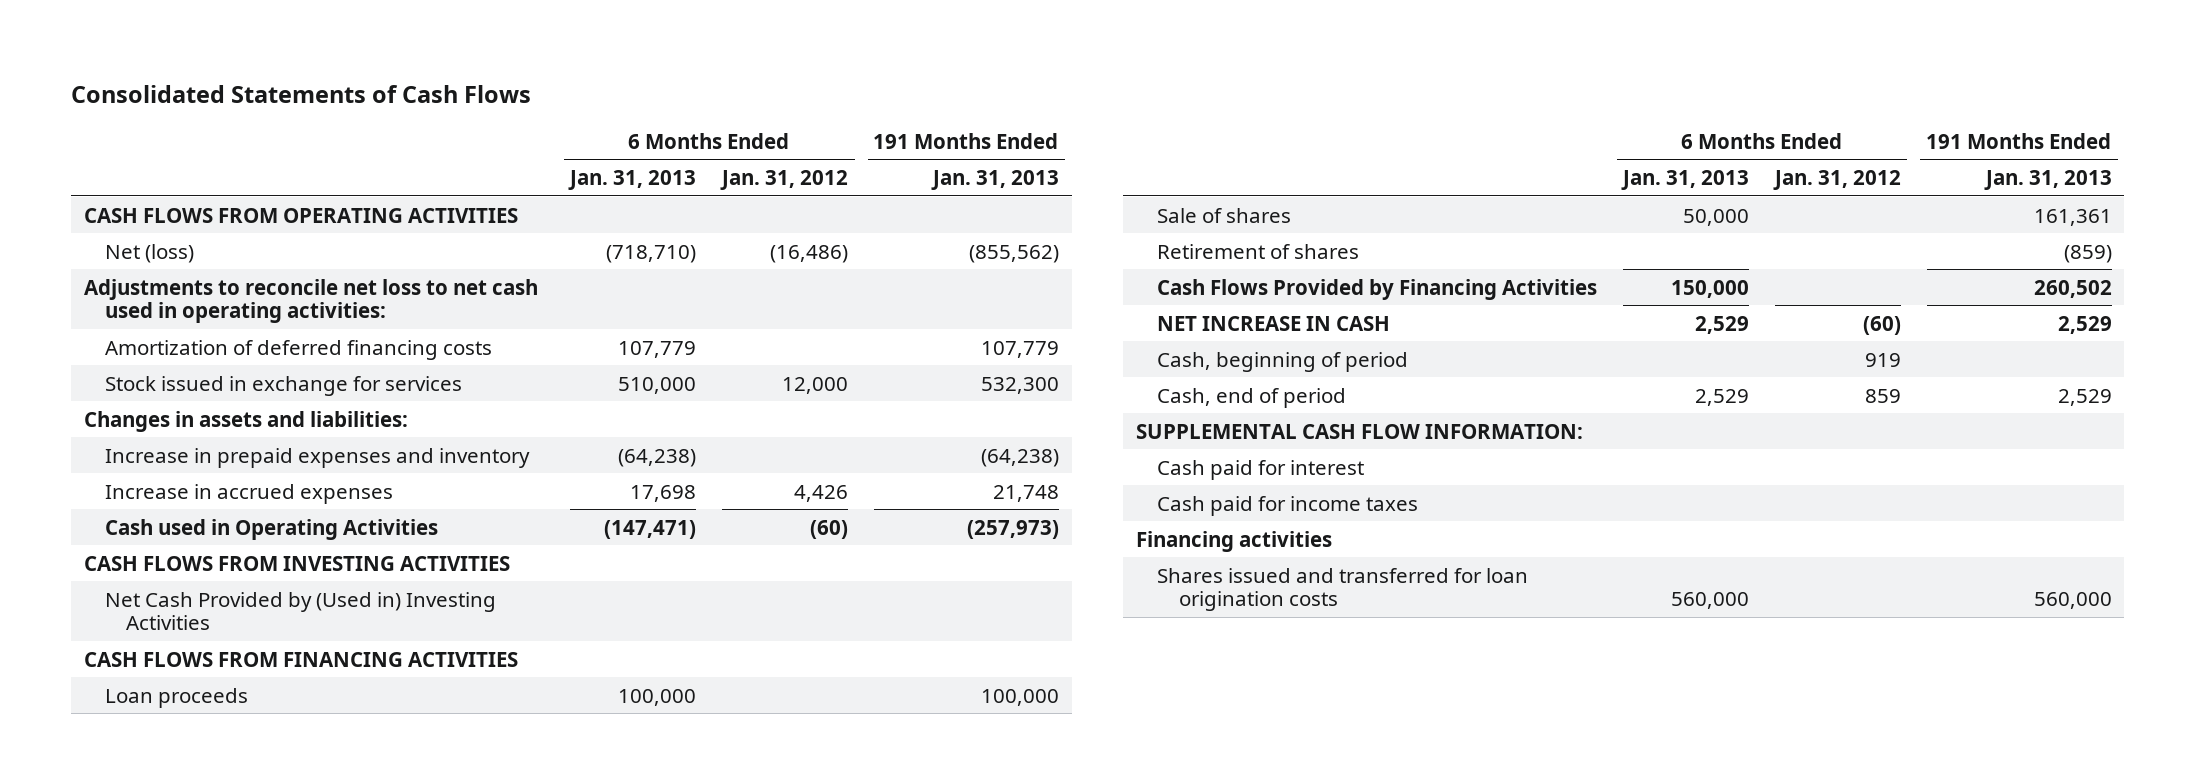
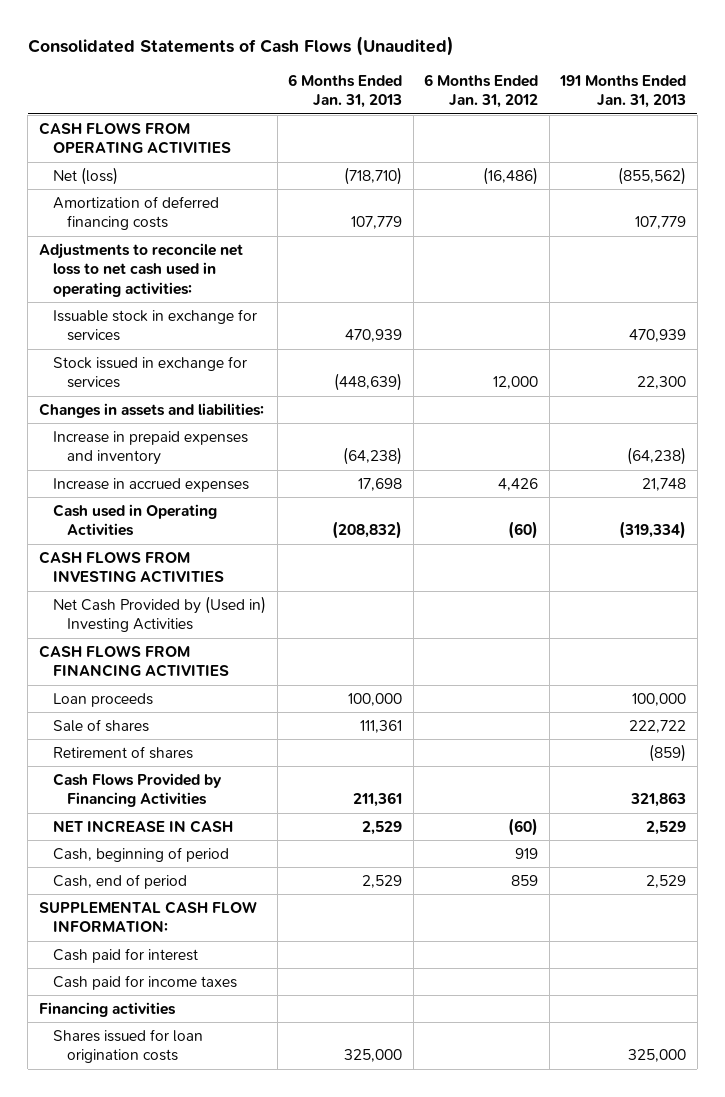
[70,84,531,103] Consolidated Statements of Cash Flows -> [27,35,454,56] Consolidated Statements of Cash Flows (Unaudited)
[83,278,538,324] Adjustments to reconcile net loss to net cash used in operating activities: -> [38,242,243,298] Adjustments to reconcile net loss to net cash used in operating activities:
none -> [52,308,257,342] Issuable stock in exchange for services
[618,376,697,394] 510,000 -> [334,373,403,392] (448,639)
[980,376,1059,394] 532,300 -> [637,376,687,390] 22,300
[604,519,697,539] (147,471) -> [332,521,403,540] (208,832)
[966,519,1059,539] (257,973) -> [619,521,687,540] (319,334)
[1683,208,1750,226] 50,000 -> [360,719,403,733] 111,361
[2033,208,2112,226] 161,361 -> [629,719,687,733] 222,722
[1671,279,1750,298] 150,000 -> [353,792,403,808] 211,361
[2033,279,2112,298] 260,502 -> [630,792,687,808] 321,863
[1157,567,1529,612] Shares issued and transferred for loan origination costs -> [52,1028,203,1064] Shares issued for loan origination costs
[1671,592,1750,610] 560,000 -> [344,1049,403,1063] 325,000
[2033,592,2112,610] 560,000 -> [628,1049,687,1063] 325,000

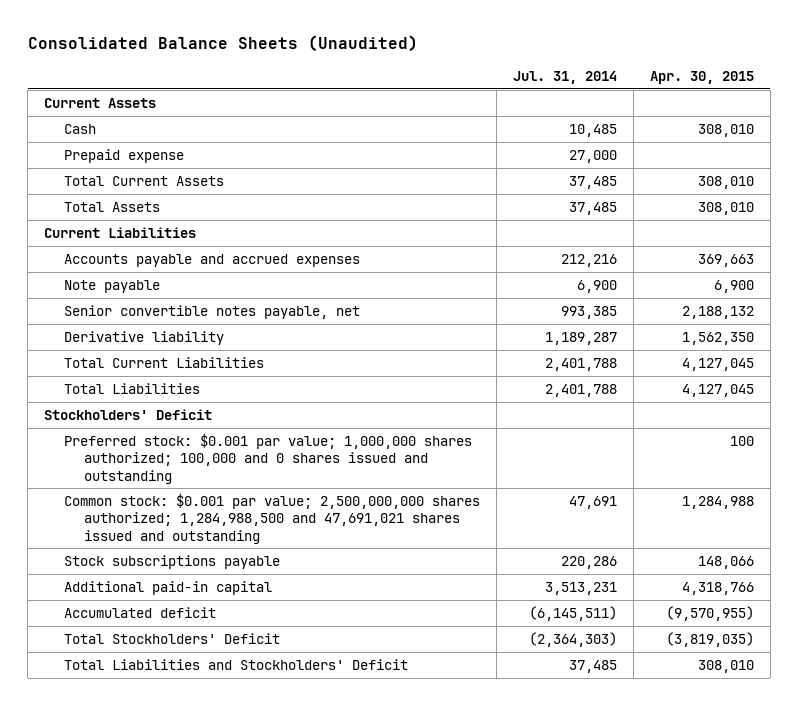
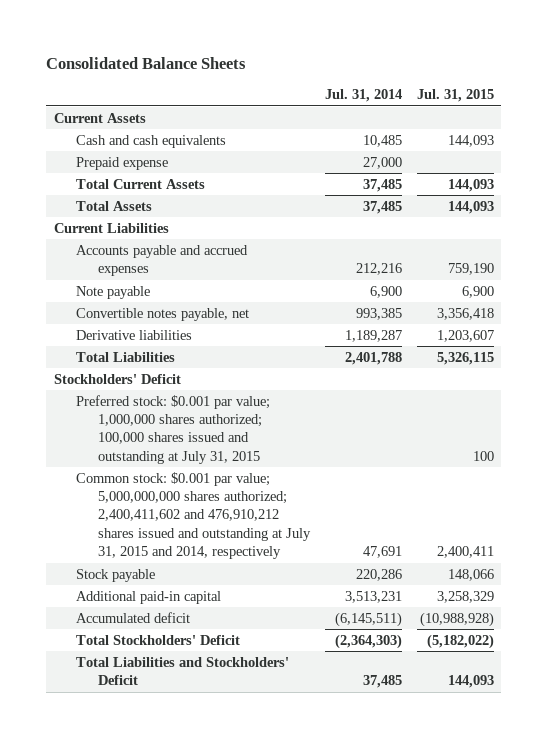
[27,35,418,52] Consolidated Balance Sheets (Unaudited) -> [46,56,247,69] Consolidated Balance Sheets
[649,71,754,85] Apr. 30, 2015 -> none
none -> [416,89,494,103] Jul. 31, 2015
[64,124,97,135] Cash -> [75,134,226,148] Cash and cash equivalents
[64,357,265,369] Total Current Liabilities -> none
[64,305,361,320] Senior convertible notes payable, net -> [75,307,249,321] Convertible notes payable, net
[64,331,225,346] Derivative liability -> [75,329,192,340] Derivative liabilities
[64,433,473,484] Preferred stock: $0.001 par value; 1,000,000 shares authorized; 100,000 and 0 shares issued and outstanding -> [75,394,270,464] Preferred stock: $0.001 par value; 1,000,000 shares authorized; 100,000 shares issued and outstanding at July 31, 2015
[64,493,481,544] Common stock: $0.001 par value; 2,500,000,000 shares authorized; 1,284,988,500 and 47,691,021 shares issued and outstanding -> [75,471,312,559] Common stock: $0.001 par value; 5,000,000,000 shares authorized; 2,400,411,602 and 476,910,212 shares issued and outstanding at July 31, 2015 and 2014, respectively
[64,555,281,570] Stock subscriptions payable -> [75,568,155,582] Stock payable

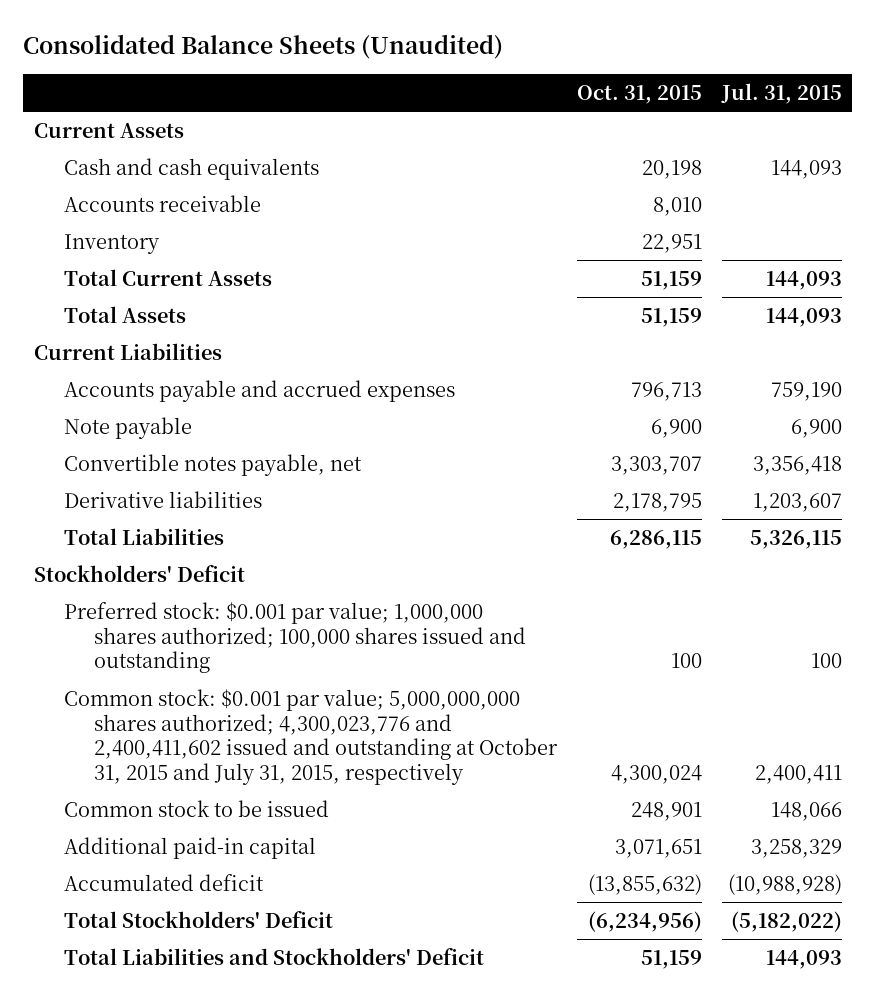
[46,56,247,69] Consolidated Balance Sheets -> [23,34,504,60] Consolidated Balance Sheets (Unaudited)
[325,89,403,103] Jul. 31, 2014 -> none
none -> [576,84,702,104] Oct. 31, 2015
[75,156,168,170] Prepaid expense -> none
none -> [63,194,261,212] Accounts receivable
none -> [63,233,160,254] Inventory
[75,394,270,464] Preferred stock: $0.001 par value; 1,000,000 shares authorized; 100,000 shares issued and outstanding at July 31, 2015 -> [63,601,526,674] Preferred stock: $0.001 par value; 1,000,000 shares authorized; 100,000 shares issued and outstanding
[75,471,312,559] Common stock: $0.001 par value; 5,000,000,000 shares authorized; 2,400,411,602 and 476,910,212 shares issued and outstanding at July 31, 2015 and 2014, respectively -> [63,688,558,785] Common stock: $0.001 par value; 5,000,000,000 shares authorized; 4,300,023,776 and 2,400,411,602 issued and outstanding at October 31, 2015 and July 31, 2015, respectively
[75,568,155,582] Stock payable -> [63,799,329,817] Common stock to be issued

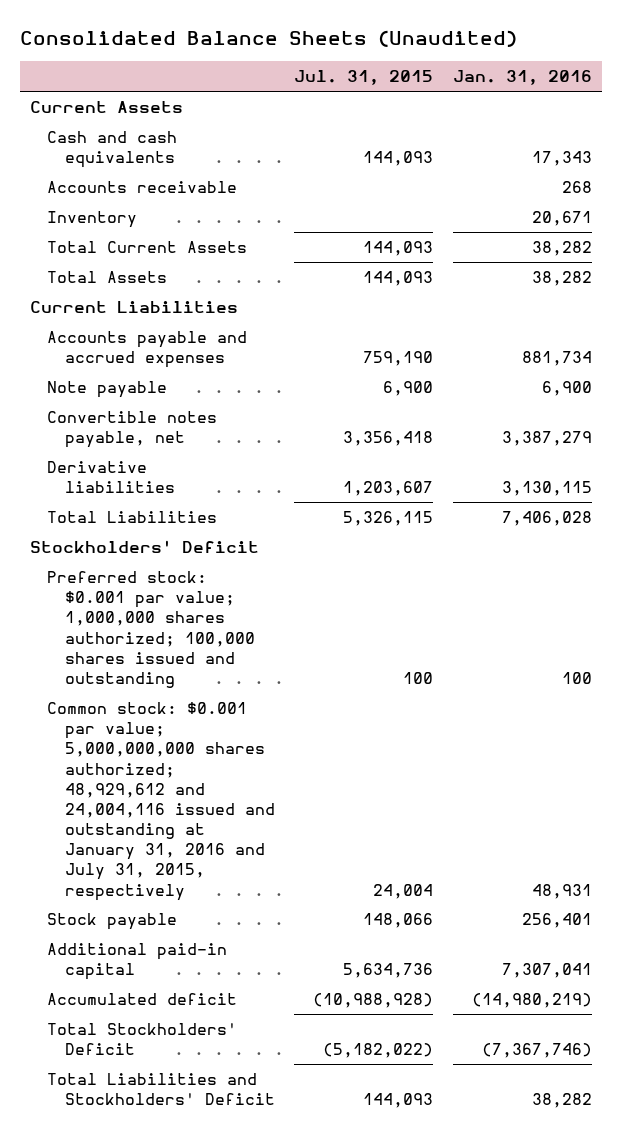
[576,84,702,104] Oct. 31, 2015 -> none
none -> [453,70,593,86] Jan. 31, 2016
[63,688,558,785] Common stock: $0.001 par value; 5,000,000,000 shares authorized; 4,300,023,776 and 2,400,411,602 issued and outstanding at October 31, 2015 and July 31, 2015, respectively -> [47,701,275,901] Common stock: $0.001 par value; 5,000,000,000 shares authorized; 48,929,612 and 24,004,116 issued and outstanding at January 31, 2016 and July 31, 2015, respectively
[755,764,843,784] 2,400,411 -> [373,883,434,899] 24,004
[63,799,329,817] Common stock to be issued -> [47,912,178,930] Stock payable
[751,838,843,858] 3,258,329 -> [343,963,434,979] 5,634,736

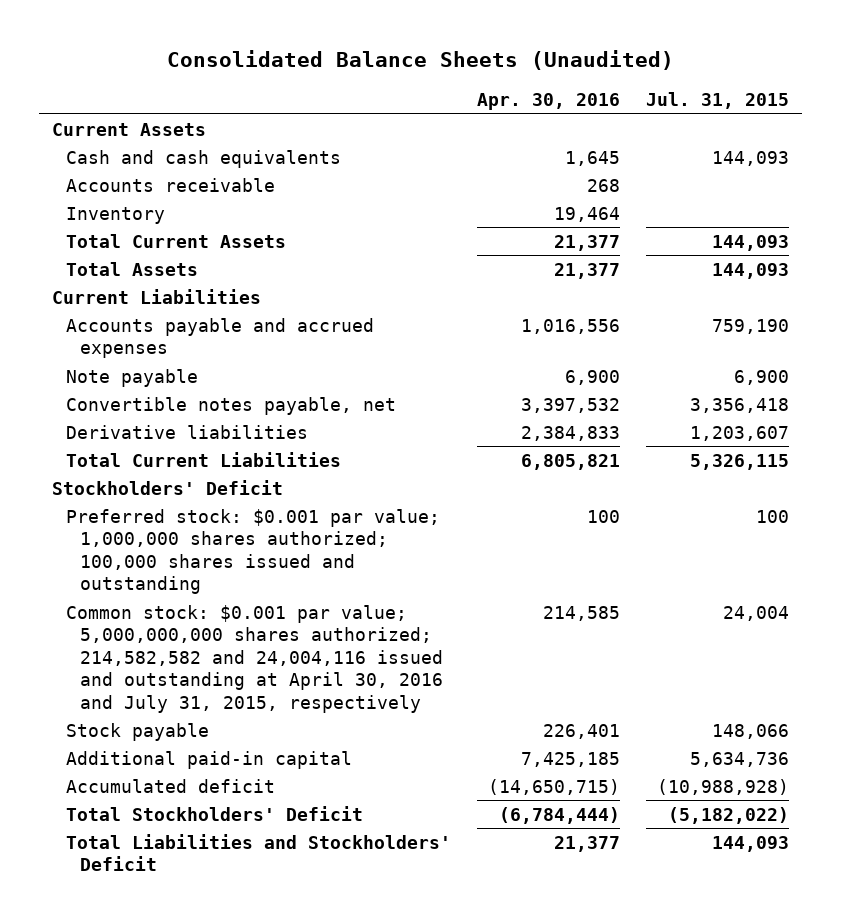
[453,70,593,86] Jan. 31, 2016 -> none
none -> [477,93,621,111] Apr. 30, 2016
[47,510,218,523] Total Liabilities -> [66,451,342,467] Total Current Liabilities
[47,701,275,901] Common stock: $0.001 par value; 5,000,000,000 shares authorized; 48,929,612 and 24,004,116 issued and outstanding at January 31, 2016 and July 31, 2015, respectively -> [66,604,444,713] Common stock: $0.001 par value; 5,000,000,000 shares authorized; 214,582,582 and 24,004,116 issued and outstanding at April 30, 2016 and July 31, 2015, respectively

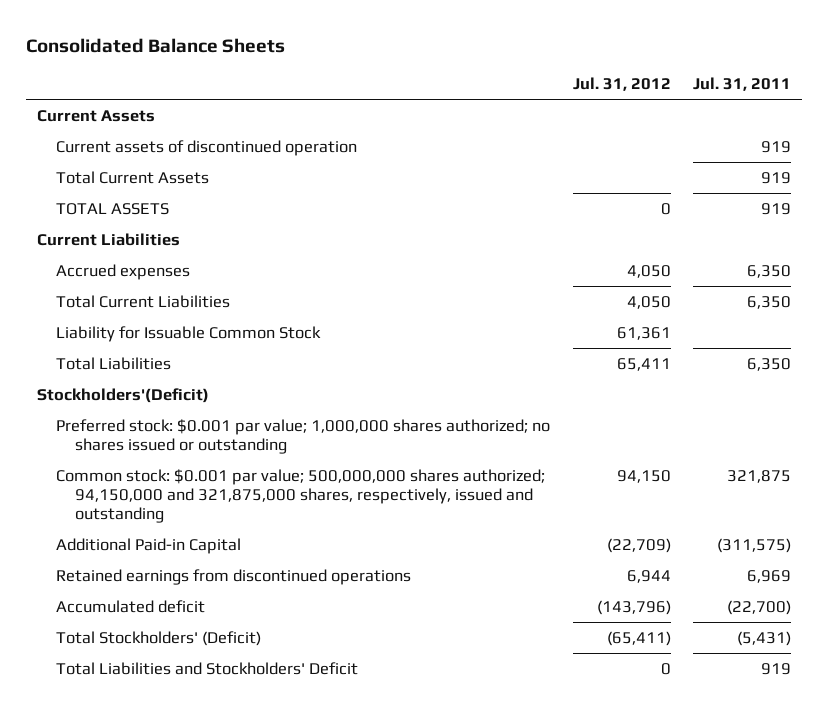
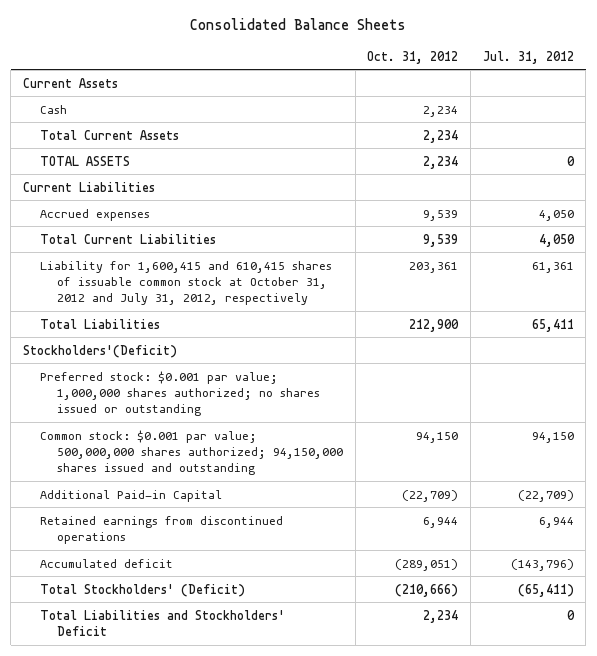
[693,77,792,92] Jul. 31, 2011 -> none
none -> [367,50,459,64] Oct. 31, 2012
[56,139,358,156] Current assets of discontinued operation -> none
none -> [40,104,68,114] Cash
[56,325,322,342] Liability for Issuable Common Stock -> [40,260,333,306] Liability for 1,600,415 and 610,415 shares of issuable common stock at October 31, 2012 and July 31, 2012, respectively
[56,468,546,524] Common stock: $0.001 par value; 500,000,000 shares authorized; 94,150,000 and 321,875,000 shares, respectively, issued and outstanding -> [40,429,344,476] Common stock: $0.001 par value; 500,000,000 shares authorized; 94,150,000 shares issued and outstanding

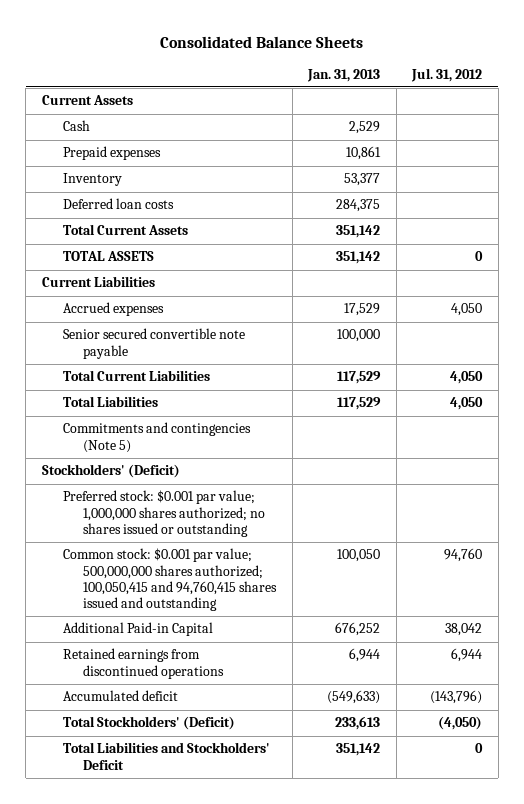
[367,50,459,64] Oct. 31, 2012 -> none
none -> [307,68,381,82] Jan. 31, 2013
none -> [62,146,161,161] Prepaid expenses
none -> [62,173,122,187] Inventory
none -> [62,198,174,210] Deferred loan costs
none -> [62,328,245,359] Senior secured convertible note payable
[40,260,333,306] Liability for 1,600,415 and 610,415 shares of issuable common stock at October 31, 2012 and July 31, 2012, respectively -> none
[531,318,574,332] 65,411 -> [450,397,484,411] 4,050
none -> [62,422,251,453] Commitments and contingencies (Note 5)
[22,344,177,358] Stockholders'(Deficit) -> [41,464,180,479] Stockholders' (Deficit)
[40,429,344,476] Common stock: $0.001 par value; 500,000,000 shares authorized; 94,150,000 shares issued and outstanding -> [62,548,278,611] Common stock: $0.001 par value; 500,000,000 shares authorized; 100,050,415 and 94,760,415 shares issued and outstanding
[531,431,574,443] 94,150 -> [444,548,483,563] 94,760
[517,489,574,502] (22,709) -> [445,623,483,637] 38,042
[517,583,574,597] (65,411) -> [438,716,483,731] (4,050)

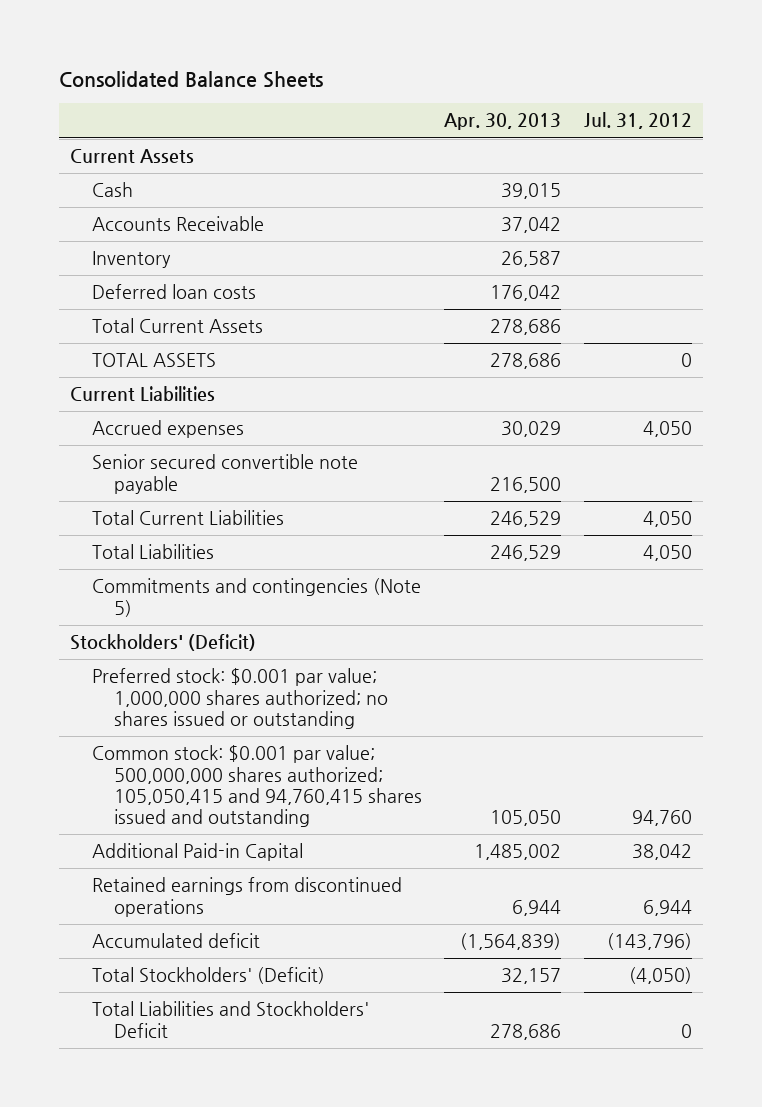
[307,68,381,82] Jan. 31, 2013 -> none
none -> [444,113,562,131] Apr. 30, 2013
[62,146,161,161] Prepaid expenses -> none
none -> [91,216,264,232] Accounts Receivable
[62,548,278,611] Common stock: $0.001 par value; 500,000,000 shares authorized; 100,050,415 and 94,760,415 shares issued and outstanding -> [91,745,422,828] Common stock: $0.001 par value; 500,000,000 shares authorized; 105,050,415 and 94,760,415 shares issued and outstanding

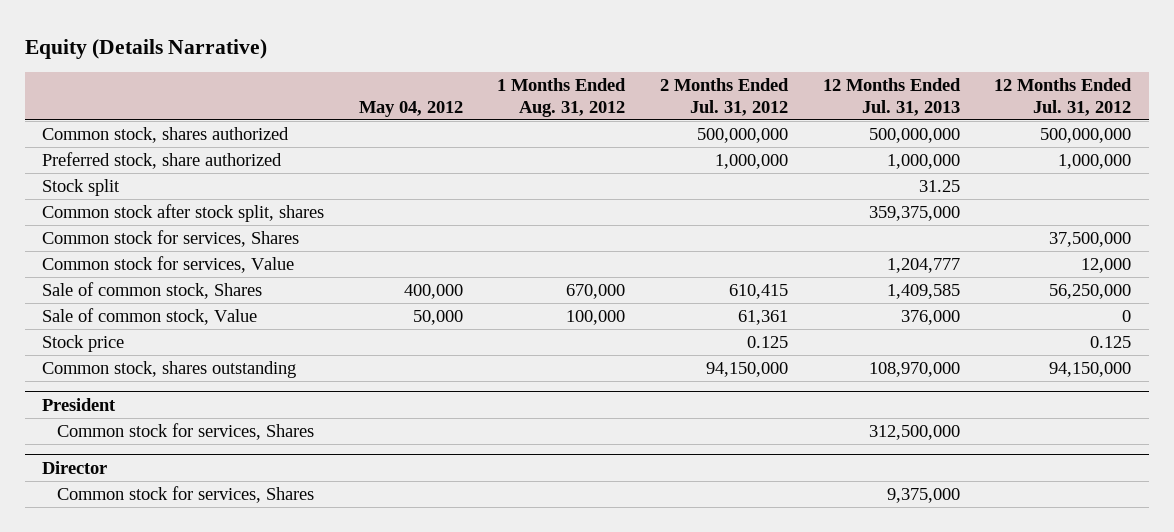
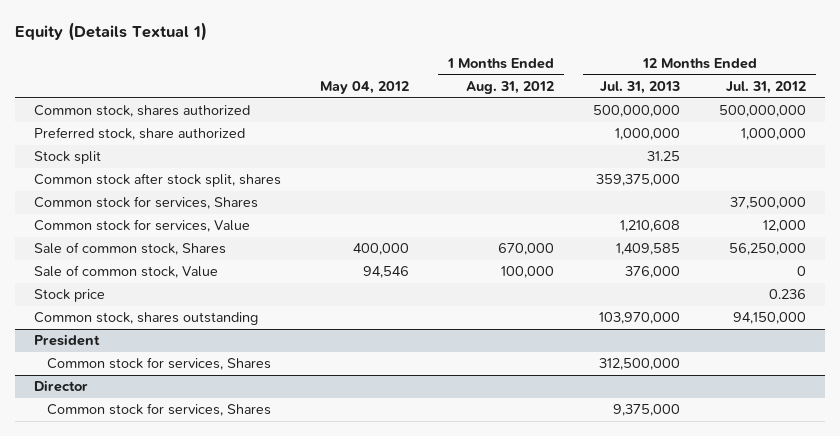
[24,38,267,59] Equity (Details Narrative) -> [14,21,207,41] Equity (Details Textual 1)
[660,78,790,116] 2 Months Ended Jul. 31, 2012 -> none
[886,258,960,274] 1,204,777 -> [620,220,681,233] 1,210,608
[412,310,463,326] 50,000 -> [363,266,410,279] 94,546
[1090,336,1132,349] 0.125 -> [768,289,806,300] 0.236
[868,362,960,378] 108,970,000 -> [599,312,681,325] 103,970,000

